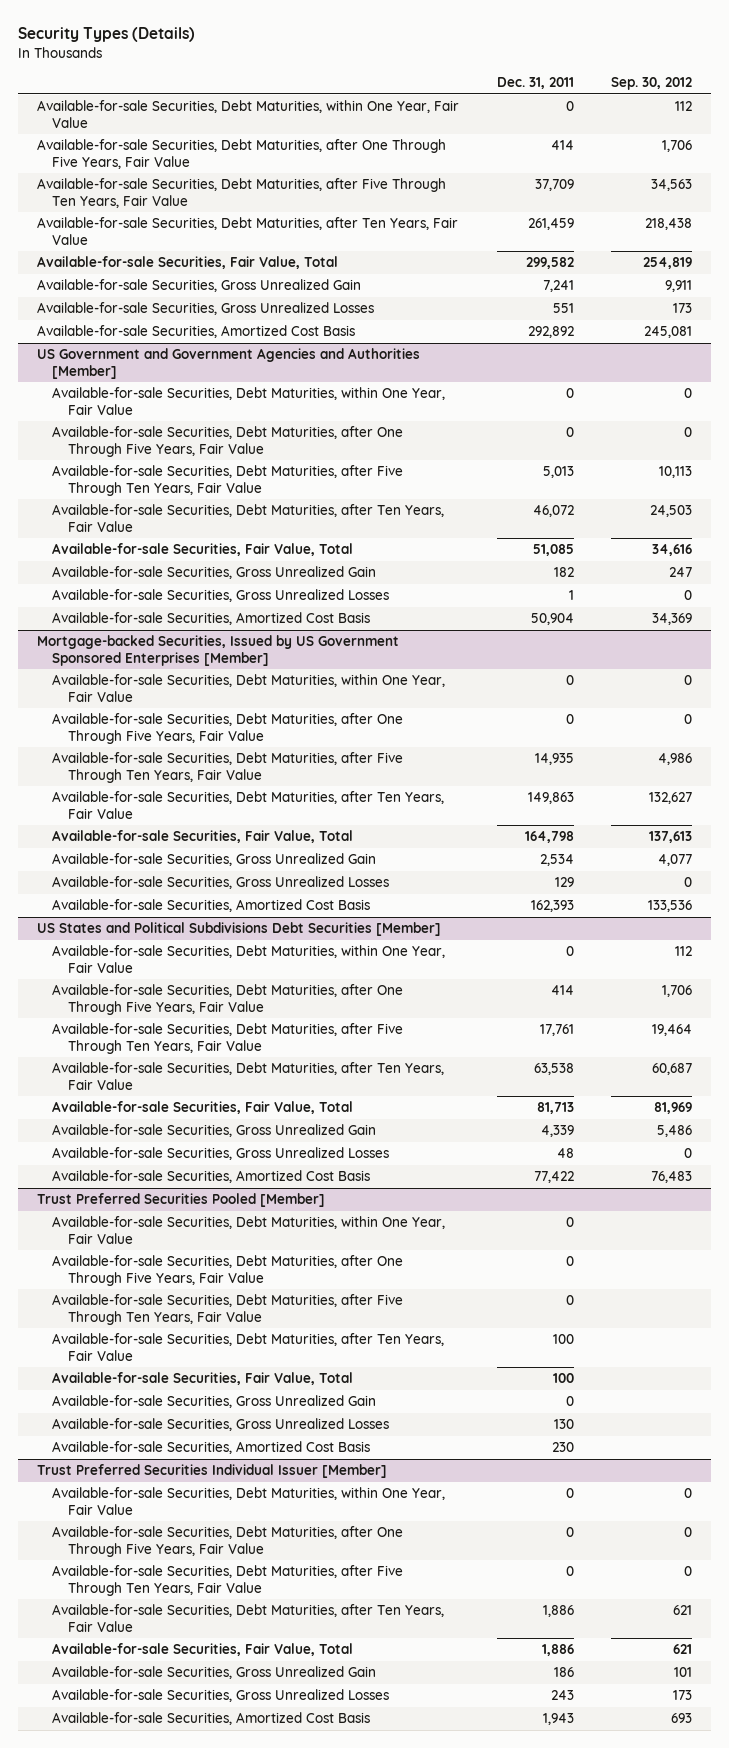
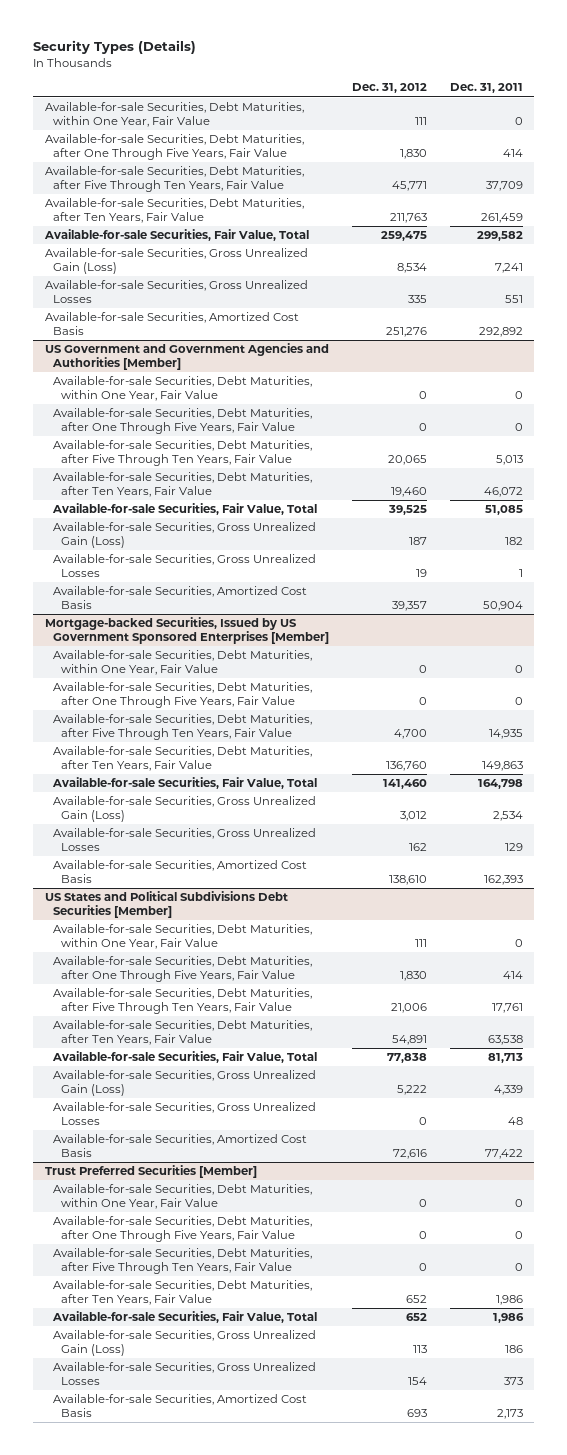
[611,77,693,91] Sep. 30, 2012 -> none
none -> [351,83,427,94] Dec. 31, 2012
[36,279,361,293] Available-for-sale Securities, Gross Unrealized Gain -> [44,248,308,274] Available-for-sale Securities, Gross Unrealized Gain (Loss)
[52,566,377,580] Available-for-sale Securities, Gross Unrealized Gain -> [52,522,316,548] Available-for-sale Securities, Gross Unrealized Gain (Loss)
[52,853,377,867] Available-for-sale Securities, Gross Unrealized Gain -> [52,796,316,822] Available-for-sale Securities, Gross Unrealized Gain (Loss)
[52,1124,377,1138] Available-for-sale Securities, Gross Unrealized Gain -> [52,1070,316,1096] Available-for-sale Securities, Gross Unrealized Gain (Loss)
[52,1216,446,1244] Available-for-sale Securities, Debt Maturities, within One Year, Fair Value -> none
[52,1255,404,1286] Available-for-sale Securities, Debt Maturities, after One Through Five Years, Fair Value -> none
[52,1294,404,1325] Available-for-sale Securities, Debt Maturities, after Five Through Ten Years, Fair Value -> none
[52,1333,445,1361] Available-for-sale Securities, Debt Maturities, after Ten Years, Fair Value -> none
[52,1372,354,1386] Available-for-sale Securities, Fair Value, Total -> none
[52,1395,377,1409] Available-for-sale Securities, Gross Unrealized Gain -> none
[52,1418,390,1432] Available-for-sale Securities, Gross Unrealized Losses -> none
[52,1441,371,1455] Available-for-sale Securities, Amortized Cost Basis -> none
[36,1464,387,1479] Trust Preferred Securities Individual Issuer [Member] -> none
[36,1193,325,1208] Trust Preferred Securities Pooled [Member] -> [44,1165,257,1179] Trust Preferred Securities [Member]
[542,1605,574,1618] 1,886 -> [495,1294,523,1305] 1,986
[541,1644,574,1657] 1,886 -> [492,1313,524,1324] 1,986
[52,1666,377,1680] Available-for-sale Securities, Gross Unrealized Gain -> [52,1330,316,1356] Available-for-sale Securities, Gross Unrealized Gain (Loss)
[550,1690,574,1701] 243 -> [503,1376,523,1385] 373
[542,1713,574,1726] 1,943 -> [496,1408,523,1419] 2,173

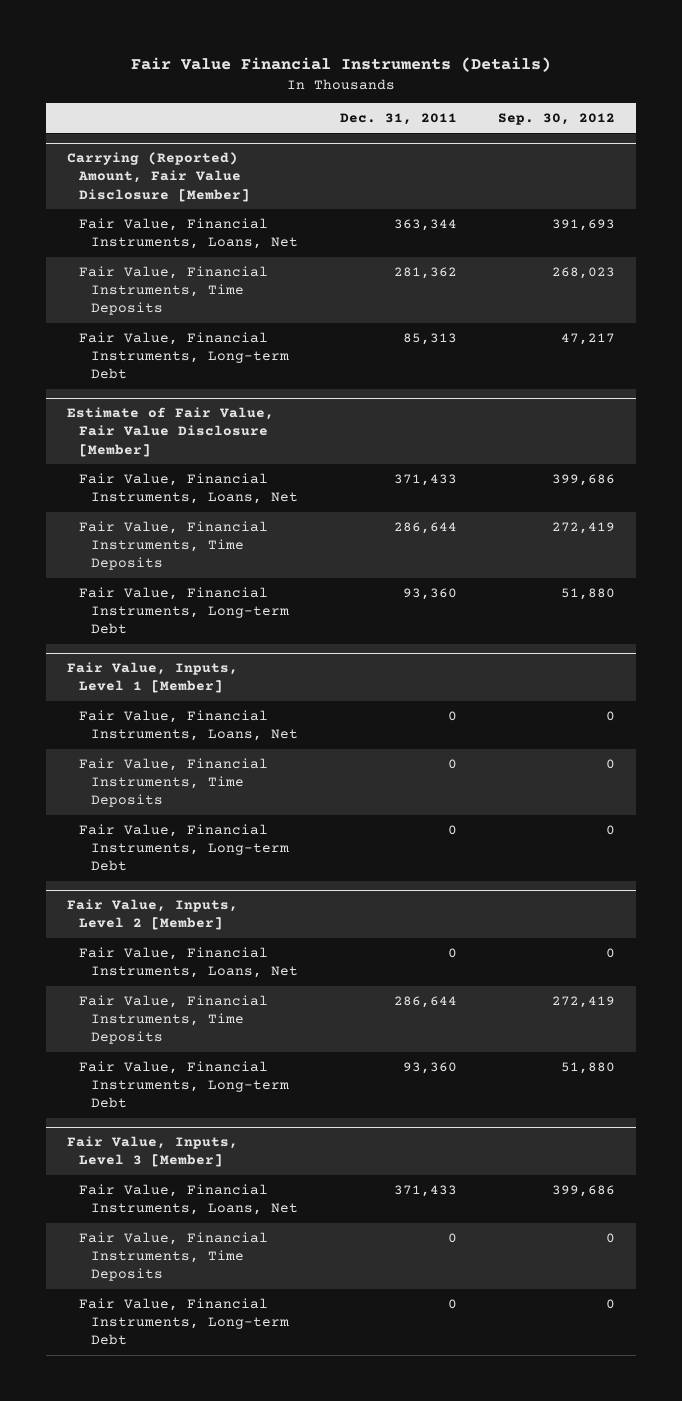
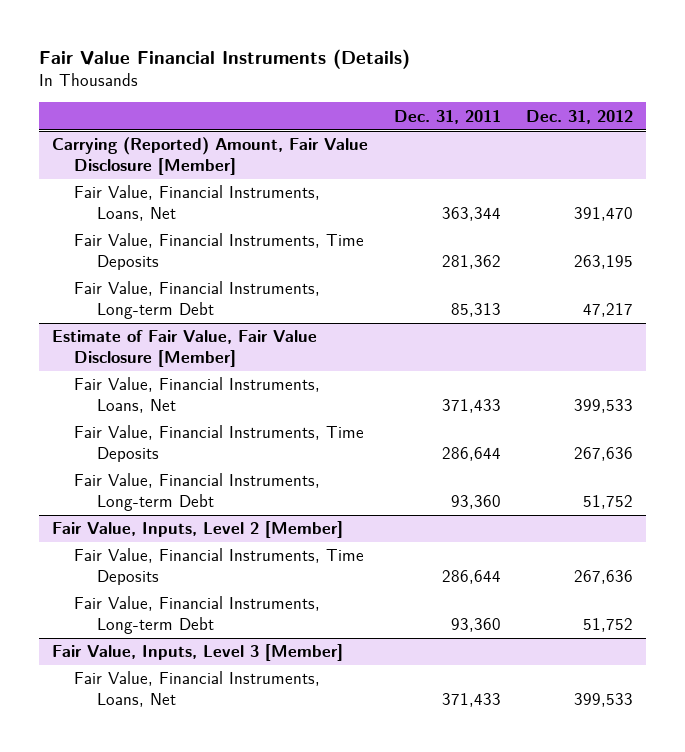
[498,113,616,126] Sep. 30, 2012 -> none
none -> [526,109,634,124] Dec. 31, 2012
[66,662,238,694] Fair Value, Inputs, Level 1 [Member] -> none
[79,710,299,742] Fair Value, Financial Instruments, Loans, Net -> none
[79,758,269,808] Fair Value, Financial Instruments, Time Deposits -> none
[79,824,290,872] Fair Value, Financial Instruments, Long-term Debt -> none
[79,947,299,979] Fair Value, Financial Instruments, Loans, Net -> none
[79,1232,269,1282] Fair Value, Financial Instruments, Time Deposits -> none
[79,1298,290,1346] Fair Value, Financial Instruments, Long-term Debt -> none

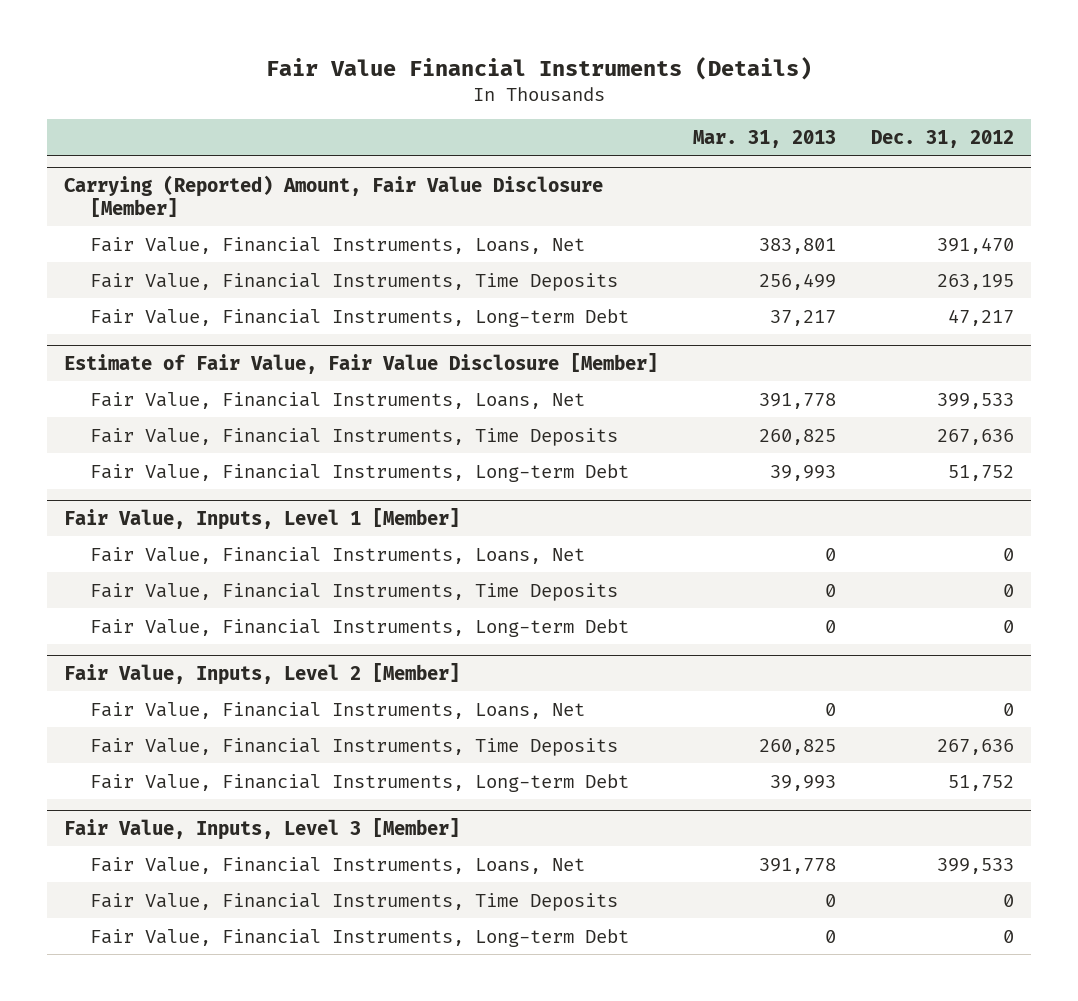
[393,109,501,124] Dec. 31, 2011 -> none
none -> [693,129,837,148] Mar. 31, 2013
none -> [64,507,461,530] Fair Value, Inputs, Level 1 [Member]
none -> [89,546,585,564] Fair Value, Financial Instruments, Loans, Net
none -> [89,582,618,601] Fair Value, Financial Instruments, Time Deposits
none -> [89,618,629,637] Fair Value, Financial Instruments, Long-term Debt
none -> [89,701,585,719] Fair Value, Financial Instruments, Loans, Net
none -> [89,892,618,911] Fair Value, Financial Instruments, Time Deposits
none -> [89,928,629,947] Fair Value, Financial Instruments, Long-term Debt

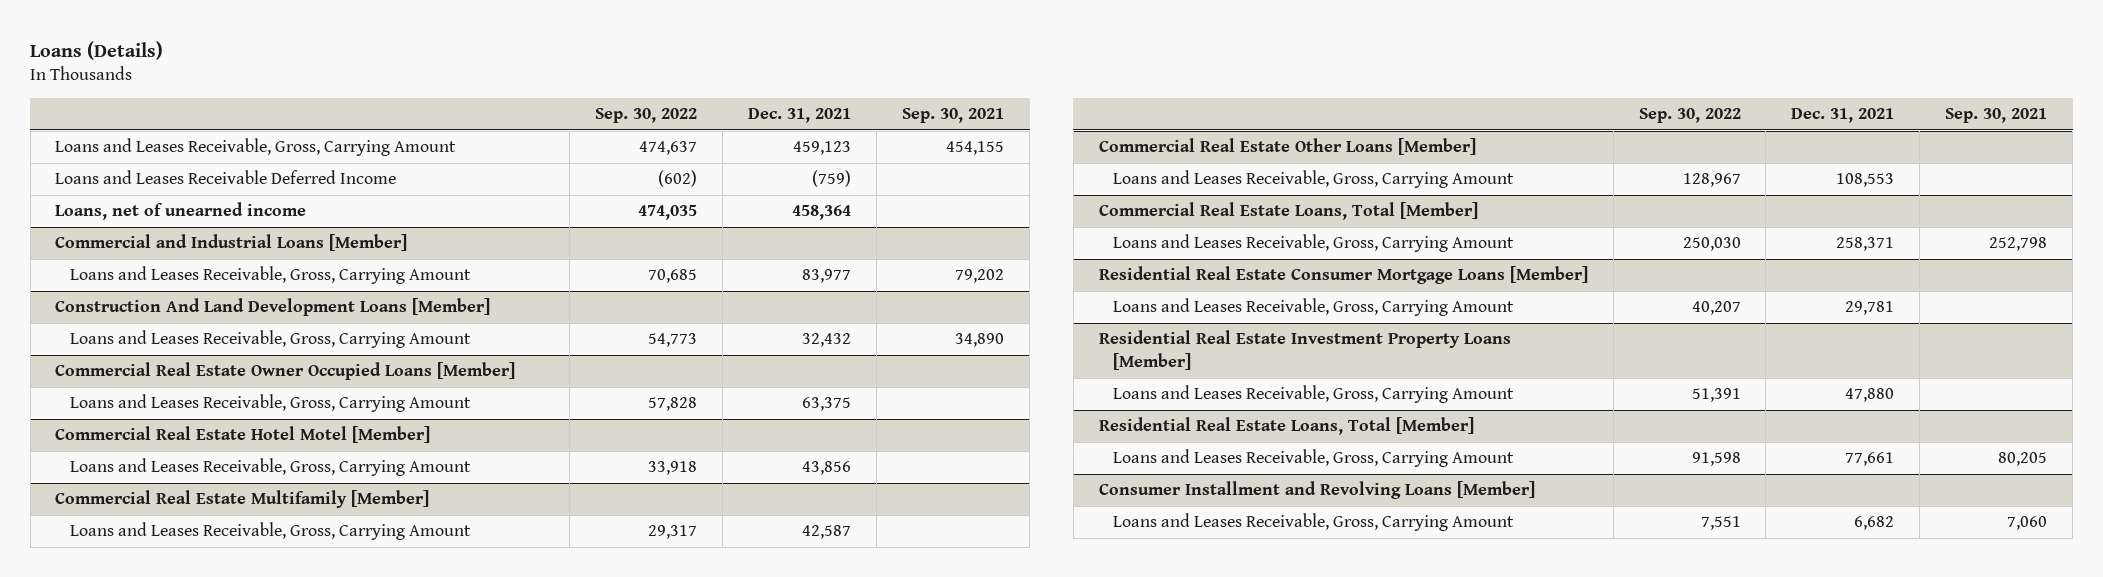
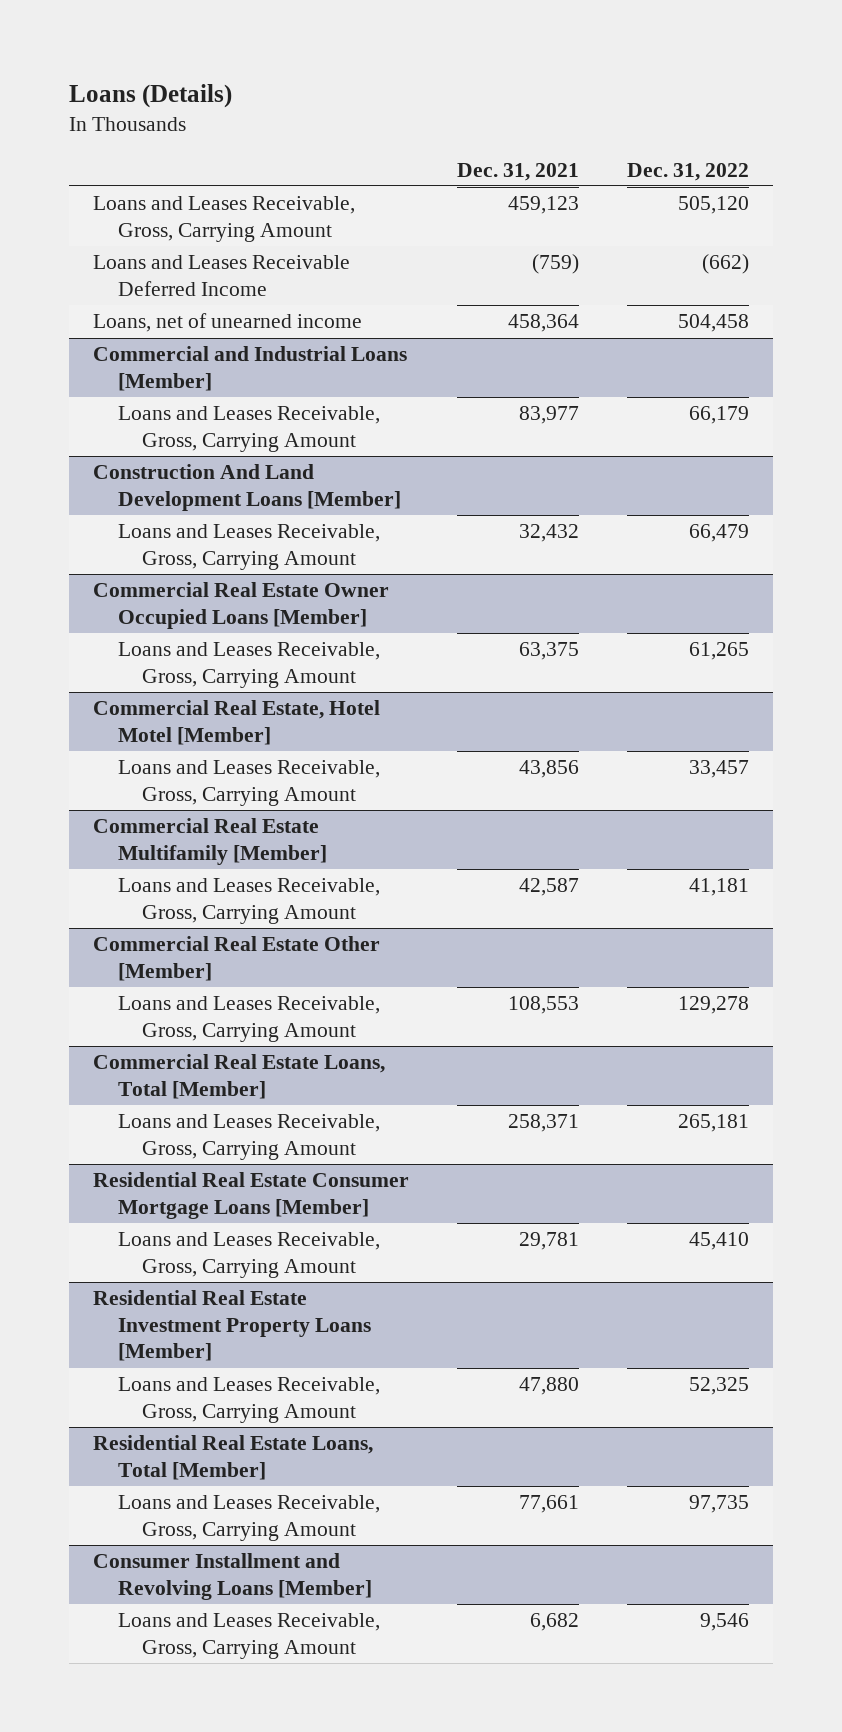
[595,108,698,124] Sep. 30, 2022 -> none
[902,108,1005,124] Sep. 30, 2021 -> none
none -> [627,162,750,181] Dec. 31, 2022
[55,426,431,444] Commercial Real Estate Hotel Motel [Member] -> [92,700,380,745] Commercial Real Estate, Hotel Motel [Member]
[1098,138,1476,156] Commercial Real Estate Other Loans [Member] -> [92,936,380,981] Commercial Real Estate Other [Member]

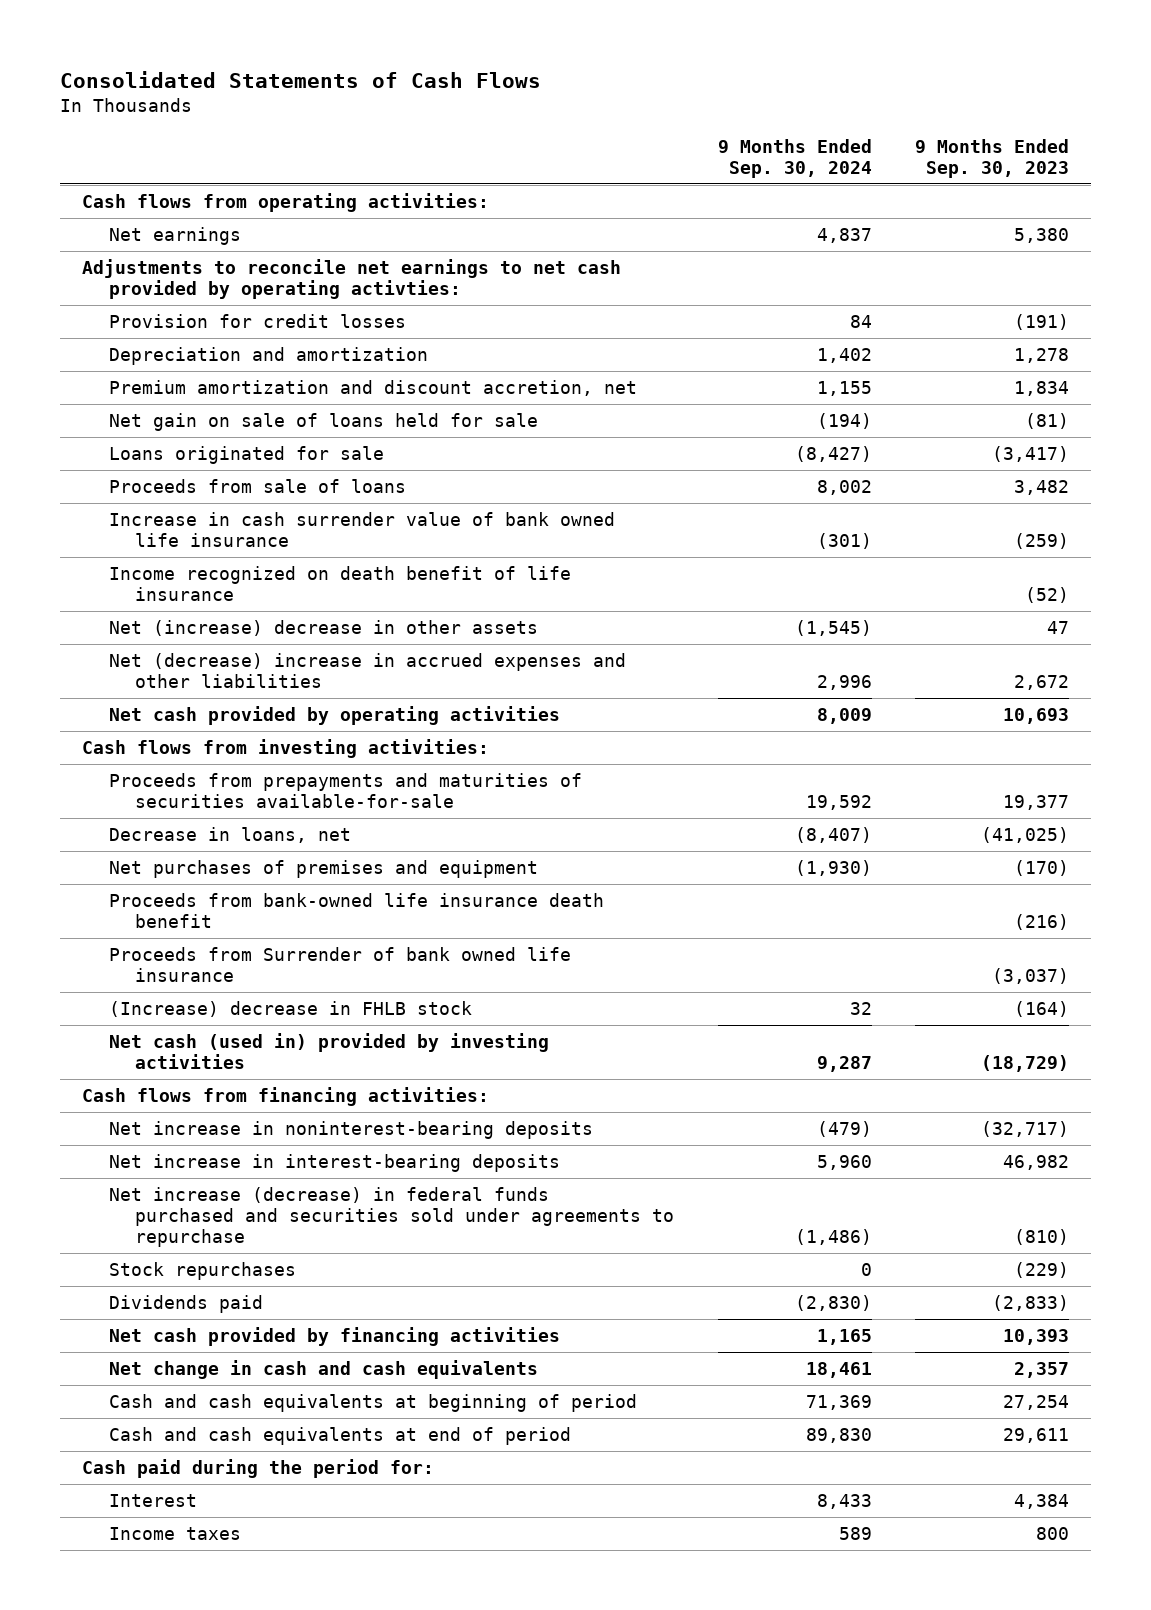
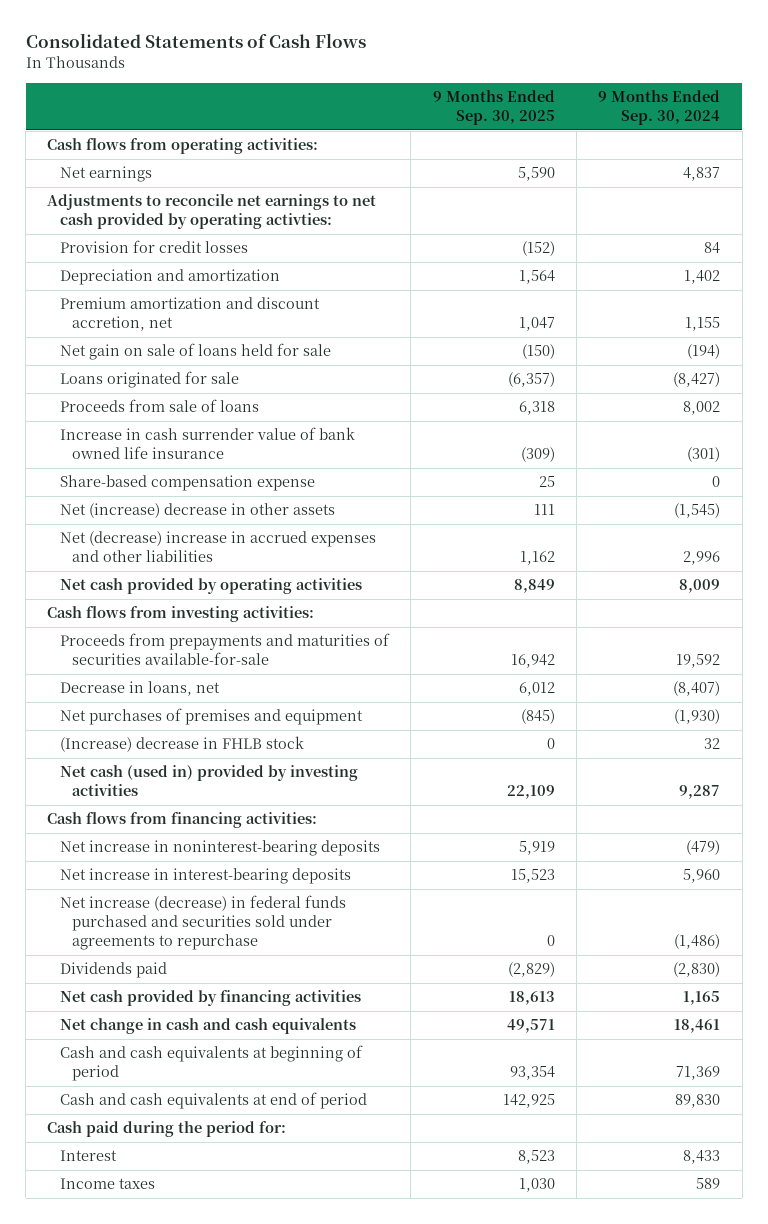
[914,138,1069,178] 9 Months Ended Sep. 30, 2023 -> none
none -> [432,90,555,126] 9 Months Ended Sep. 30, 2025
[108,566,571,601] Income recognized on death benefit of life insurance -> none
none -> [59,475,315,492] Share-based compensation expense
[108,893,604,928] Proceeds from bank-owned life insurance death benefit -> none
[108,947,571,982] Proceeds from Surrender of bank owned life insurance -> none
[108,1262,296,1281] Stock repurchases -> none

